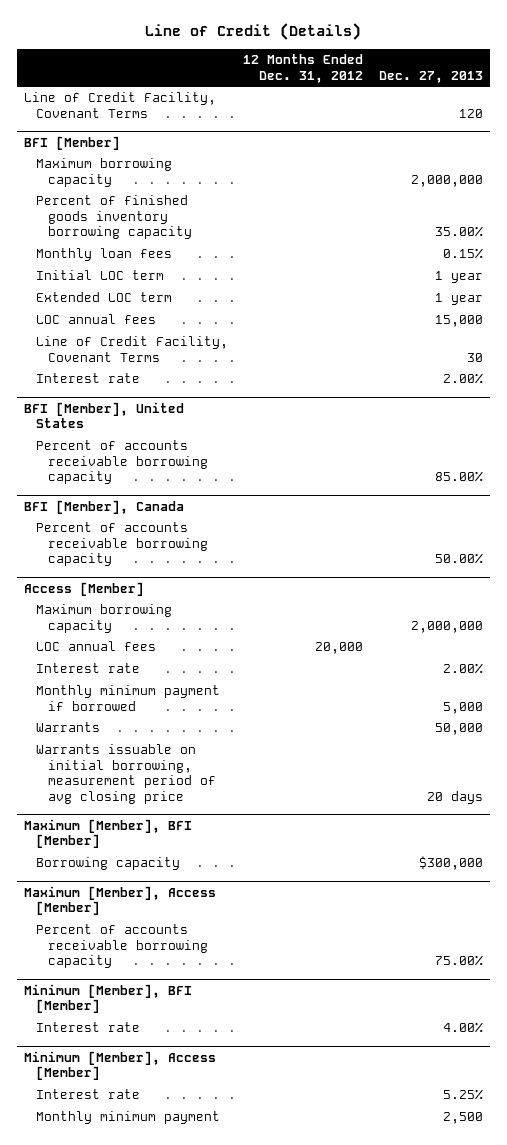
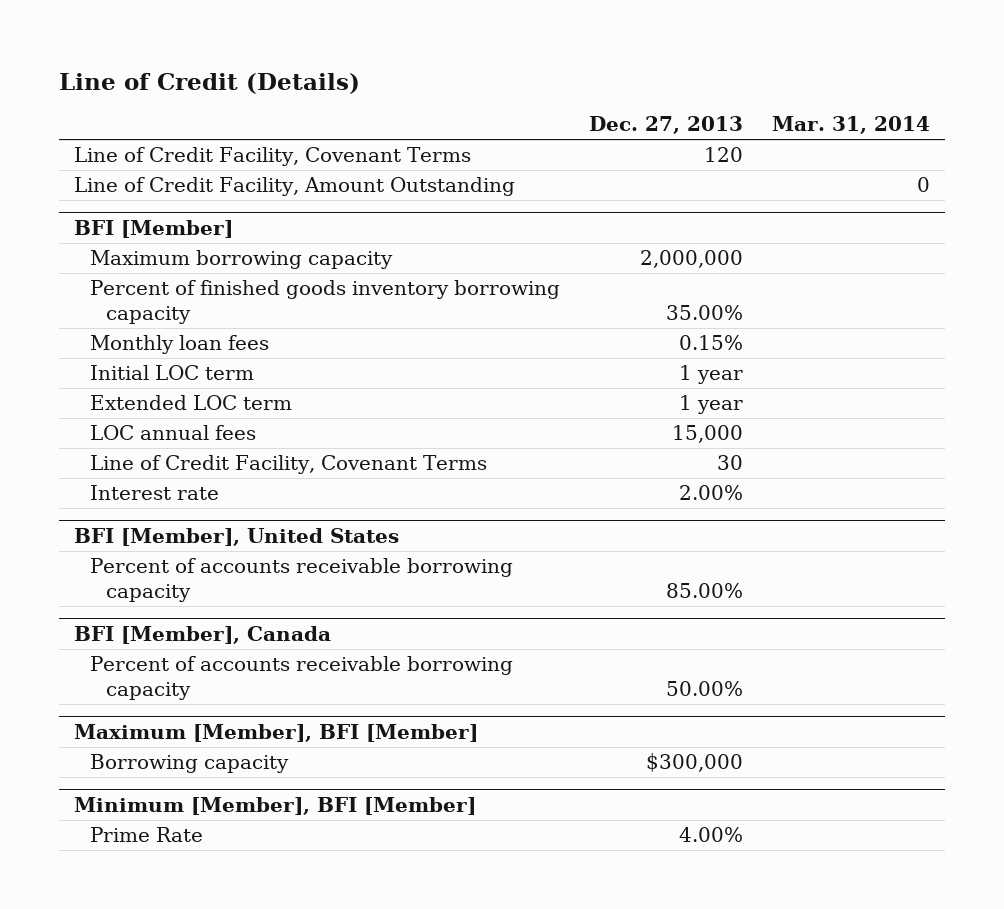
[243,54,364,83] 12 Months Ended Dec. 31, 2012 -> none
none -> [772,116,931,135] Mar. 31, 2014
none -> [74,177,516,197] Line of Credit Facility, Amount Outstanding
[24,581,145,596] Access [Member] -> none
[36,604,173,633] Maximum borrowing capacity -> none
[36,641,157,652] LOC annual fees -> none
[36,663,141,674] Interest rate -> none
[36,685,221,711] Monthly minimum payment if borrowed -> none
[36,722,101,733] Warrants -> none
[36,744,217,804] Warrants issuable on initial borrowing, measurement period of avg closing price -> none
[24,885,217,916] Maximum [Member], Access [Member] -> none
[36,924,209,969] Percent of accounts receivable borrowing capacity -> none
[36,1022,141,1033] Interest rate -> none
[24,1050,217,1081] Minimum [Member], Access [Member] -> none
[36,1089,141,1100] Interest rate -> none
[36,1111,221,1125] Monthly minimum payment -> none
none -> [89,827,203,843] Prime Rate

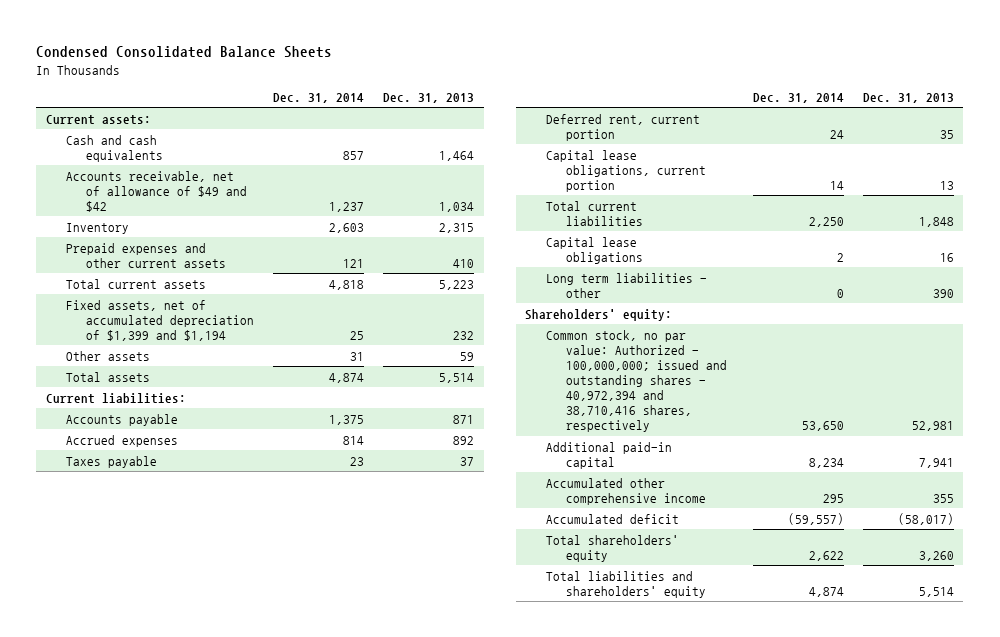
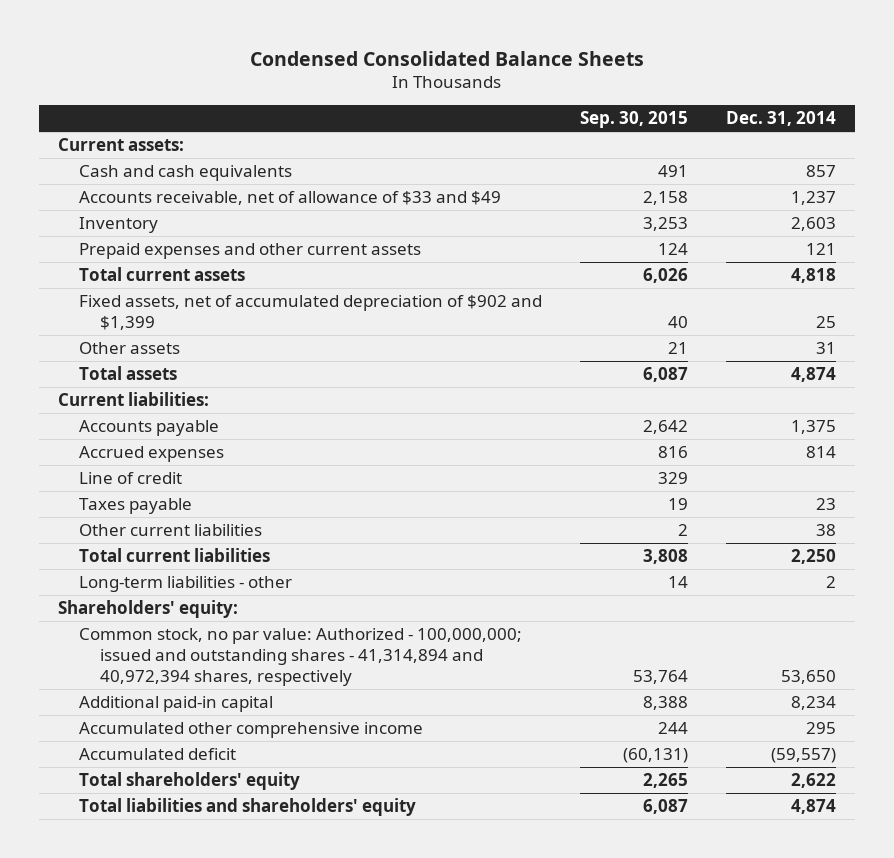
[383,93,475,104] Dec. 31, 2013 -> none
none -> [579,111,688,129] Sep. 30, 2015
[65,170,248,212] Accounts receivable, net of allowance of $49 and $42 -> [79,191,502,206] Accounts receivable, net of allowance of $33 and $49
[65,299,255,341] Fixed assets, net of accumulated depreciation of $1,399 and $1,194 -> [79,295,543,330] Fixed assets, net of accumulated depreciation of $902 and $1,399
none -> [79,472,183,485] Line of credit
[545,113,700,141] Deferred rent, current portion -> none
[545,149,707,192] Capital lease obligations, current portion -> none
none -> [79,524,263,537] Other current liabilities
[545,236,644,264] Capital lease obligations -> none
[545,272,707,298] Long term liabilities - other -> [79,576,293,593] Long-term liabilities - other
[836,288,844,298] 0 -> [825,576,836,589] 2
[545,329,728,433] Common stock, no par value: Authorized - 100,000,000; issued and outstanding shares - 40,972,394 and 38,710,416 shares, respectively -> [79,628,523,686] Common stock, no par value: Authorized - 100,000,000; issued and outstanding shares - 41,314,894 and 40,972,394 shares, respectively

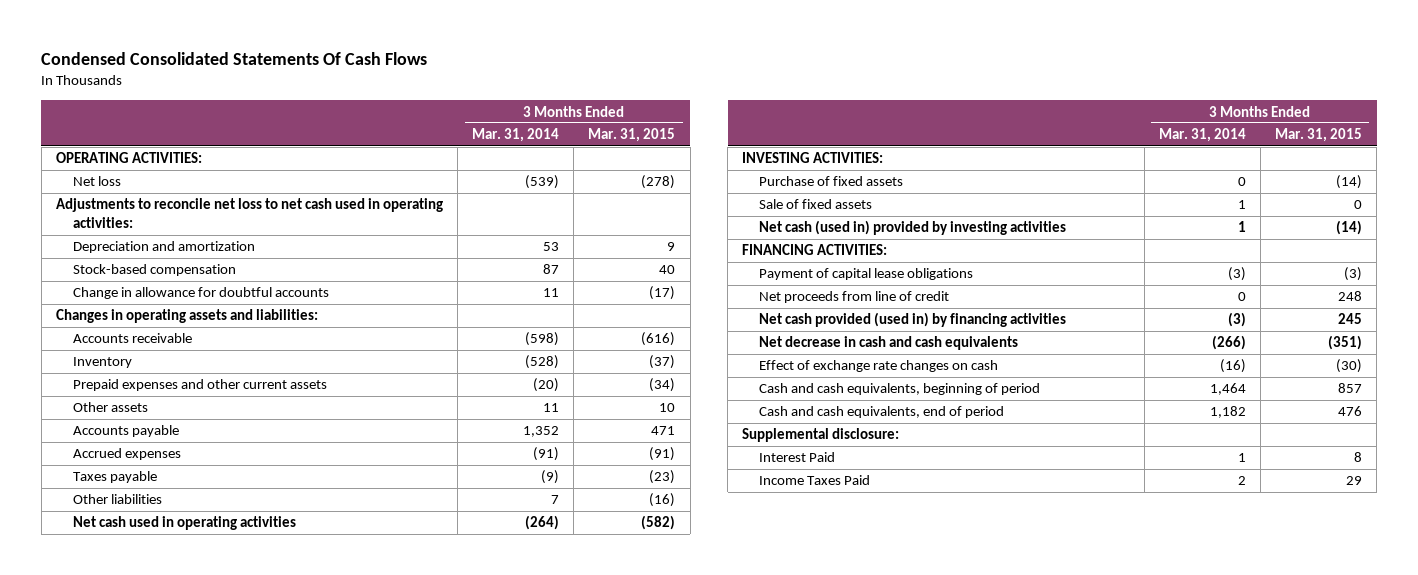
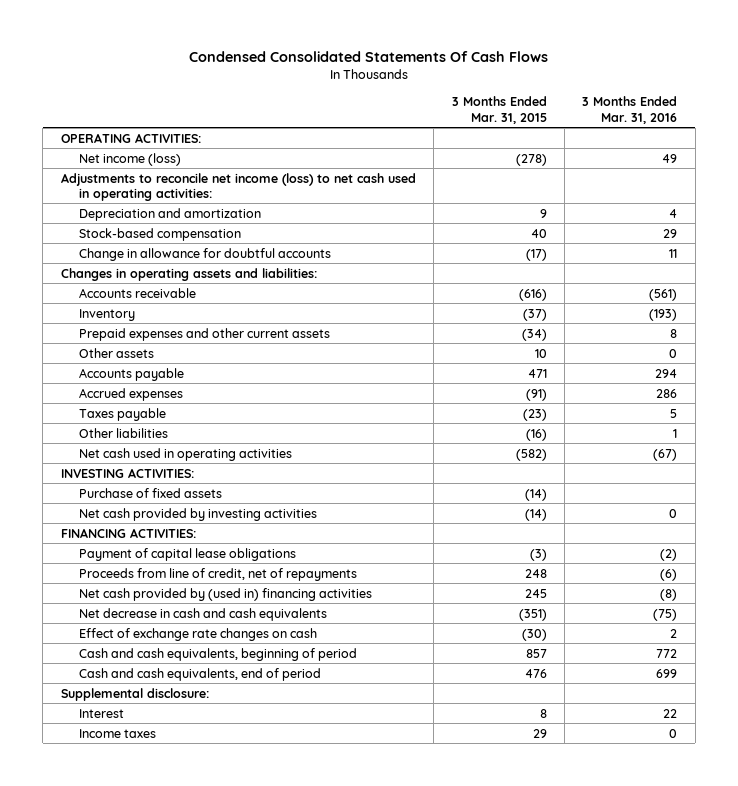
[472,128,560,143] Mar. 31, 2014 -> none
none -> [582,96,678,124] 3 Months Ended Mar. 31, 2016
[72,176,121,187] Net loss -> [79,152,182,166] Net income (loss)
[55,198,443,229] Adjustments to reconcile net loss to net cash used in operating activities: -> [60,172,416,201] Adjustments to reconcile net income (loss) to net cash used in operating activities:
[759,199,873,210] Sale of fixed assets -> none
[759,220,1067,236] Net cash (used in) provided by investing activities -> [79,507,318,521] Net cash provided by investing activities
[759,291,950,304] Net proceeds from line of credit -> [79,567,358,581] Proceeds from line of credit, net of repayments
[759,312,1067,328] Net cash provided (used in) by financing activities -> [79,587,373,601] Net cash provided by (used in) financing activities
[759,452,836,463] Interest Paid -> [79,708,125,718] Interest
[759,475,871,486] Income Taxes Paid -> [79,728,157,738] Income taxes

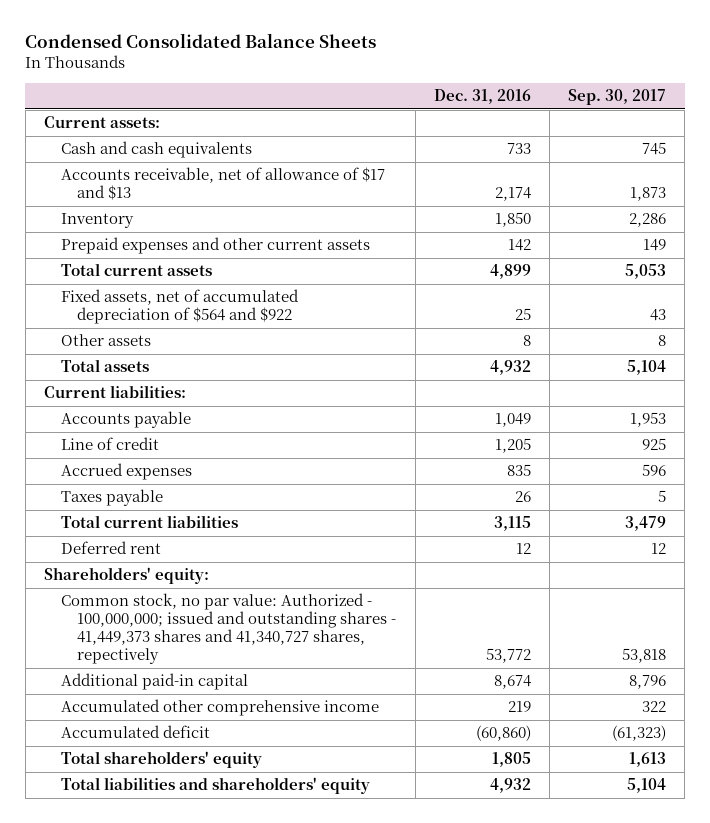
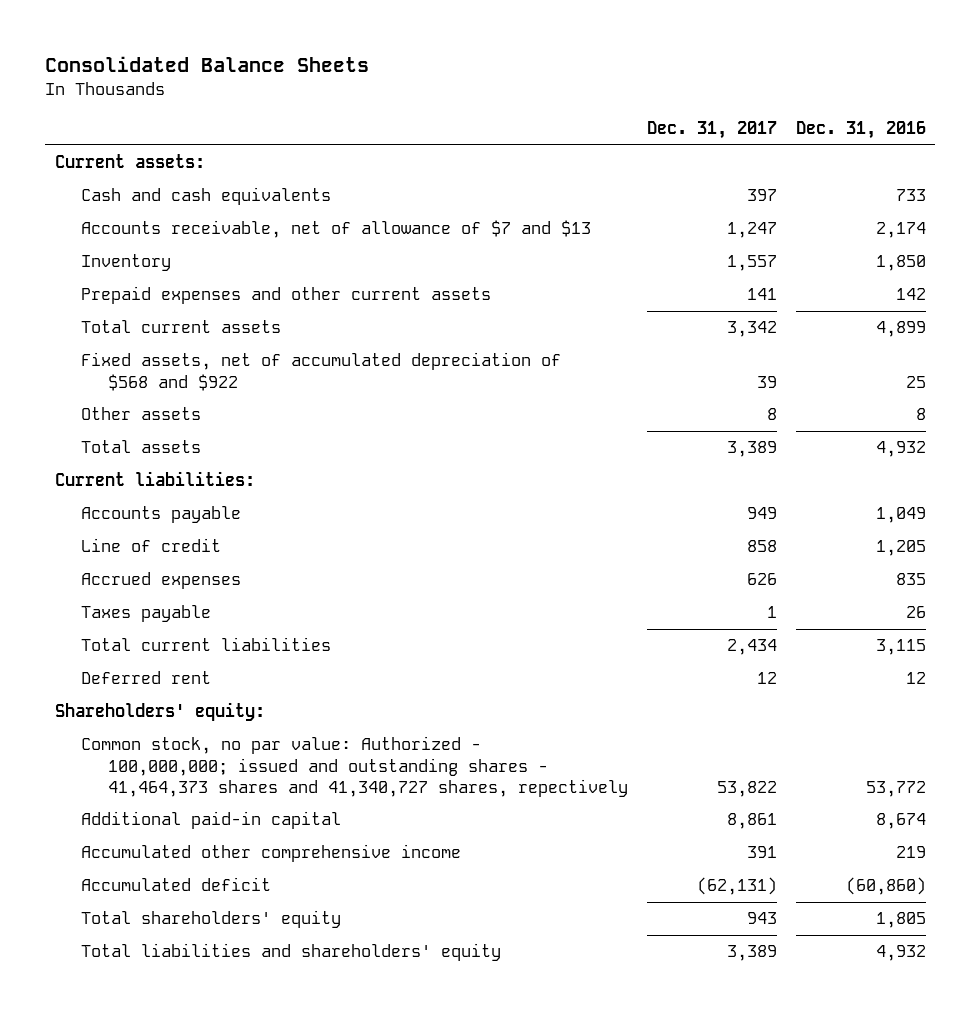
[25,33,377,49] Condensed Consolidated Balance Sheets -> [45,55,370,72] Consolidated Balance Sheets
[567,89,666,106] Sep. 30, 2017 -> none
none -> [646,121,777,140] Dec. 31, 2017
[60,167,385,201] Accounts receivable, net of allowance of $17 and $13 -> [81,220,592,239] Accounts receivable, net of allowance of $7 and $13
[60,289,299,325] Fixed assets, net of accumulated depreciation of $564 and $922 -> [81,352,562,391] Fixed assets, net of accumulated depreciation of $568 and $922
[60,593,397,665] Common stock, no par value: Authorized - 100,000,000; issued and outstanding shares - 41,449,373 shares and 41,340,727 shares, repectively -> [81,736,628,797] Common stock, no par value: Authorized - 100,000,000; issued and outstanding shares - 41,464,373 shares and 41,340,727 shares, repectively

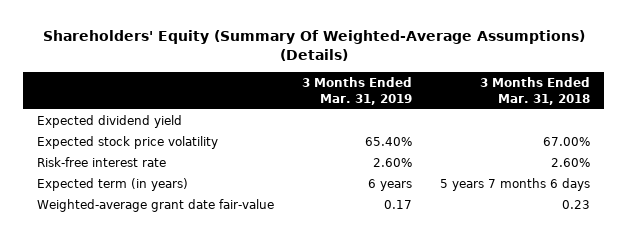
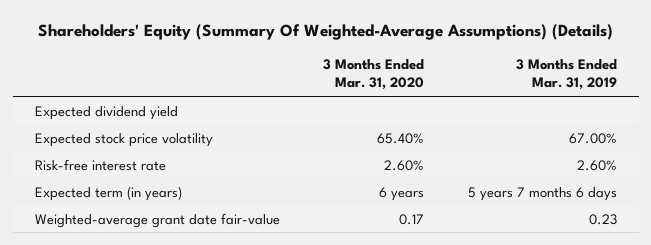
[480,76,591,105] 3 Months Ended Mar. 31, 2018 -> none
none -> [323,59,425,91] 3 Months Ended Mar. 31, 2020
[365,136,413,146] 65.40% -> [568,132,617,144] 67.00%
[368,178,413,191] 6 years -> [467,186,617,201] 5 years 7 months 6 days
[384,199,413,209] 0.17 -> [588,213,617,225] 0.23

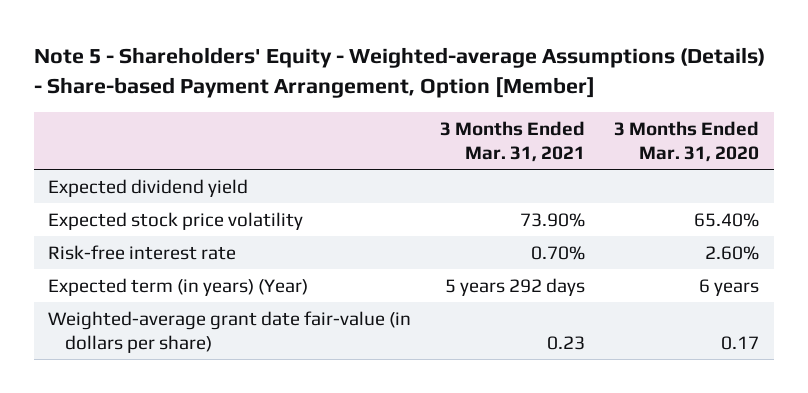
[37,23,613,40] Shareholders' Equity (Summary Of Weighted-Average Assumptions) (Details) -> [34,47,766,98] Note 5 - Shareholders' Equity - Weighted-average Assumptions (Details) - Share-based Payment Arrangement, Option [Member]
[515,59,617,91] 3 Months Ended Mar. 31, 2019 -> none
none -> [440,120,586,162] 3 Months Ended Mar. 31, 2021
[34,185,182,201] Expected term (in years) -> [48,277,309,296] Expected term (in years) (Year)
[34,212,280,228] Weighted-average grant date fair-value -> [48,310,412,353] Weighted-average grant date fair-value (in dollars per share)

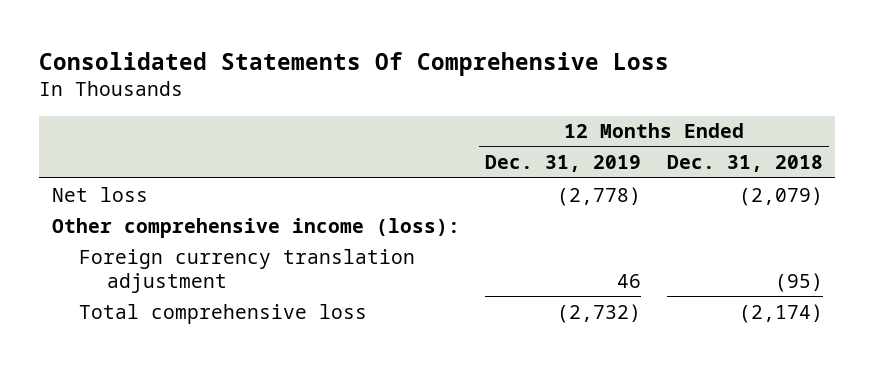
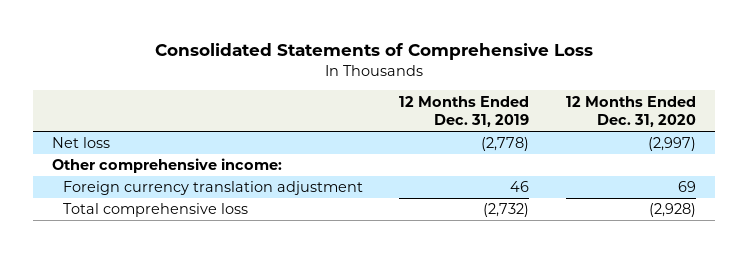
[39,51,670,76] Consolidated Statements Of Comprehensive Loss -> [155,43,594,61] Consolidated Statements of Comprehensive Loss
[666,155,823,173] Dec. 31, 2018 -> none
none -> [566,95,697,128] 12 Months Ended Dec. 31, 2020
[51,217,460,238] Other comprehensive income (loss): -> [51,158,282,174] Other comprehensive income:

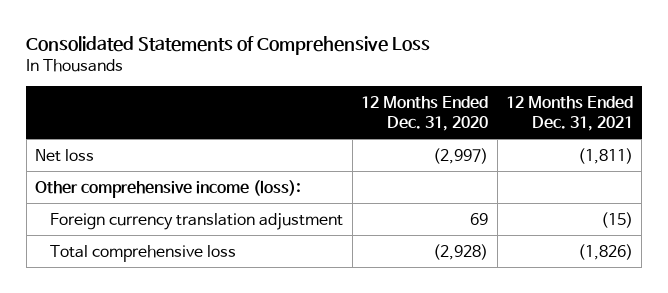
[399,95,530,128] 12 Months Ended Dec. 31, 2019 -> none
none -> [505,95,633,131] 12 Months Ended Dec. 31, 2021
[51,158,282,174] Other comprehensive income: -> [35,179,302,198] Other comprehensive income (loss):

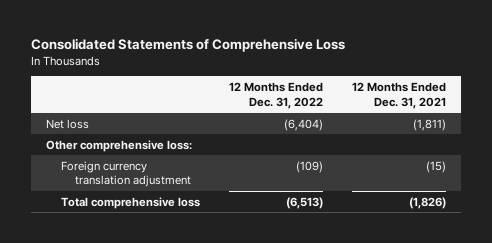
[361,95,489,131] 12 Months Ended Dec. 31, 2020 -> none
none -> [229,82,324,109] 12 Months Ended Dec. 31, 2022
[35,179,302,198] Other comprehensive income (loss): -> [46,139,193,152] Other comprehensive loss:

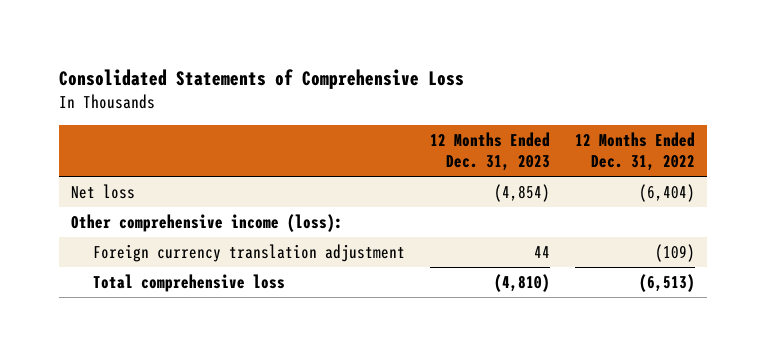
[352,82,447,109] 12 Months Ended Dec. 31, 2021 -> none
none -> [429,131,550,172] 12 Months Ended Dec. 31, 2023
[46,139,193,152] Other comprehensive loss: -> [71,213,344,232] Other comprehensive income (loss):

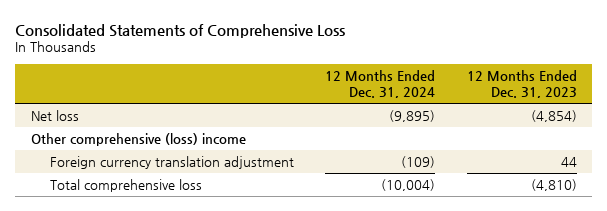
[574,131,695,172] 12 Months Ended Dec. 31, 2022 -> none
none -> [325,69,436,99] 12 Months Ended Dec. 31, 2024
[71,213,344,232] Other comprehensive income (loss): -> [30,132,246,146] Other comprehensive (loss) income

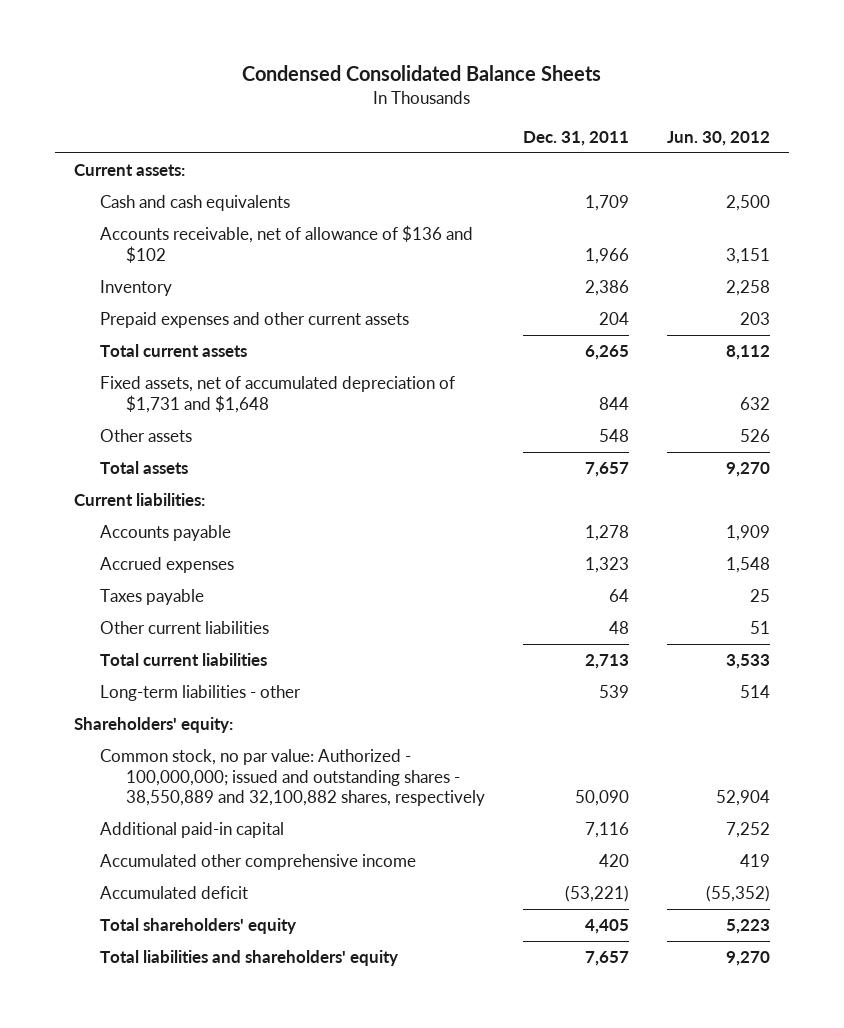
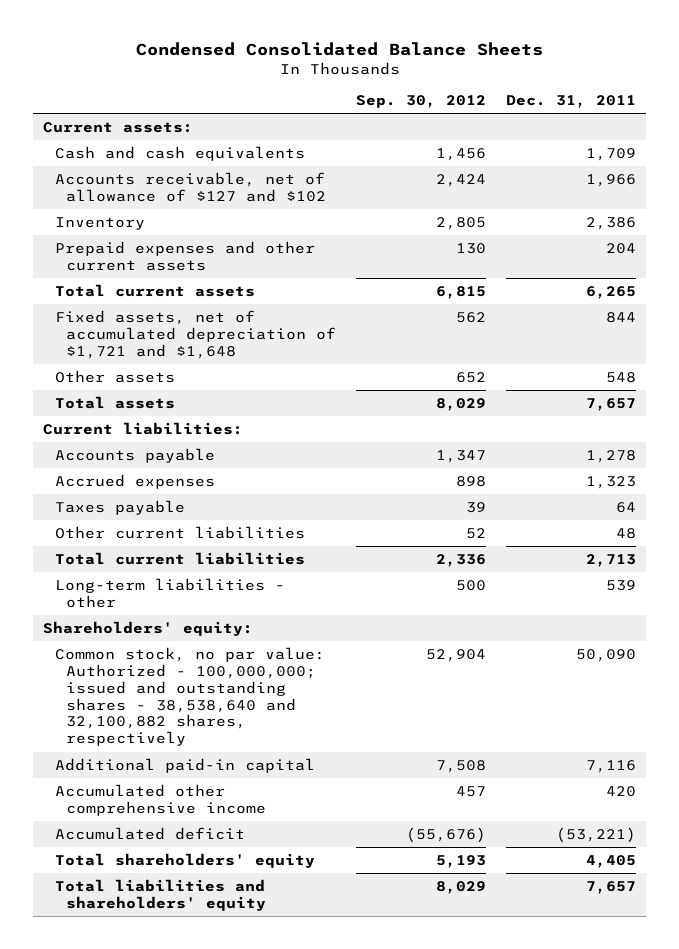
[666,130,770,146] Jun. 30, 2012 -> none
none -> [355,95,486,109] Sep. 30, 2012
[100,225,474,263] Accounts receivable, net of allowance of $136 and $102 -> [54,171,326,202] Accounts receivable, net of allowance of $127 and $102
[100,376,456,413] Fixed assets, net of accumulated depreciation of $1,731 and $1,648 -> [54,309,336,359] Fixed assets, net of accumulated depreciation of $1,721 and $1,648
[100,749,486,807] Common stock, no par value: Authorized - 100,000,000; issued and outstanding shares - 38,550,889 and 32,100,882 shares, respectively -> [54,646,325,747] Common stock, no par value: Authorized - 100,000,000; issued and outstanding shares - 38,538,640 and 32,100,882 shares, respectively

